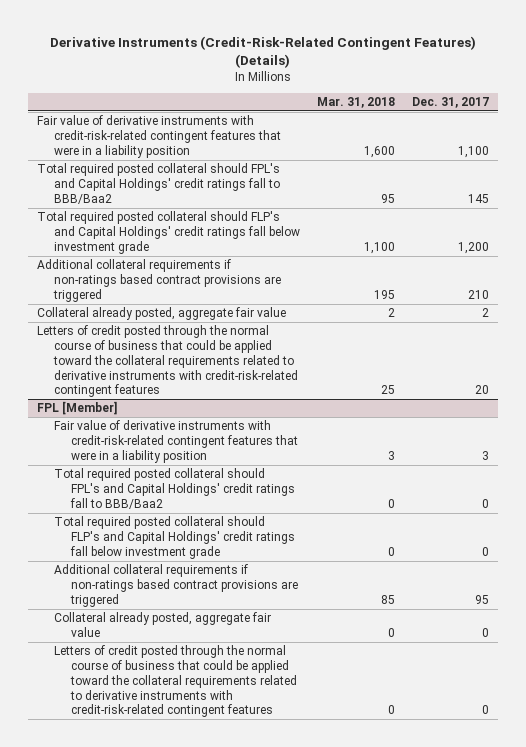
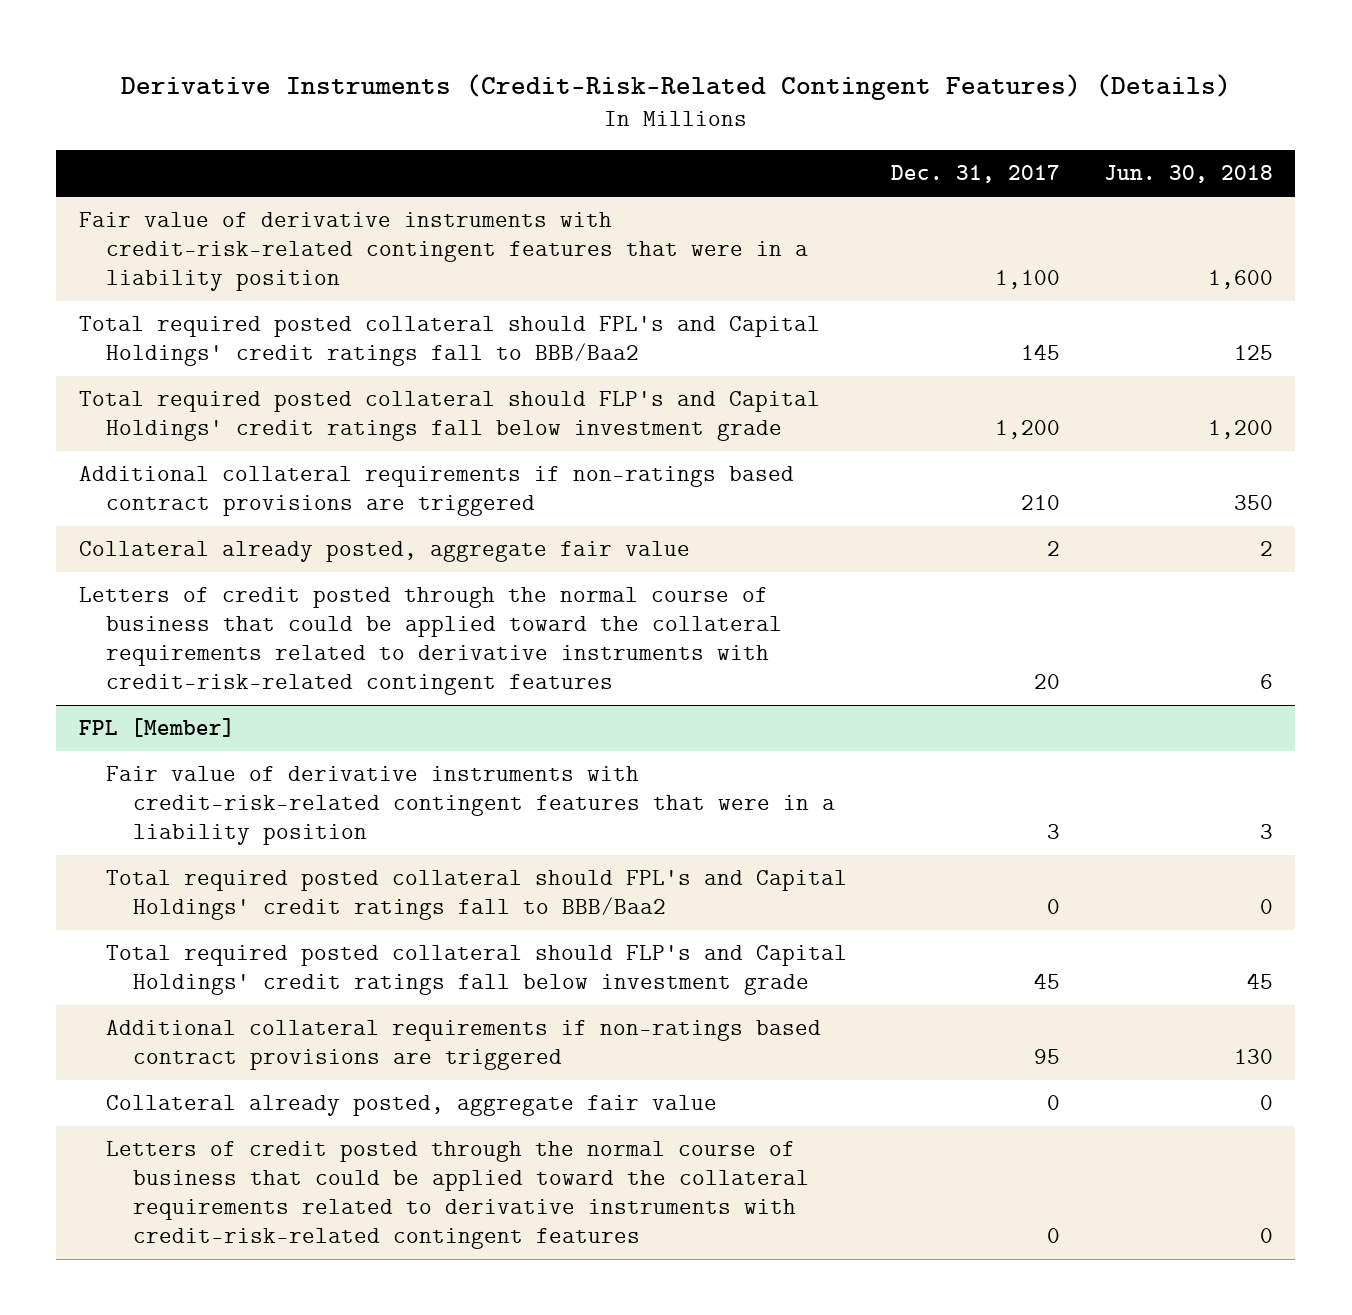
[317,96,396,108] Mar. 31, 2018 -> none
none -> [1104,165,1274,184] Jun. 30, 2018
[482,546,490,556] 0 -> [1033,973,1060,990] 45

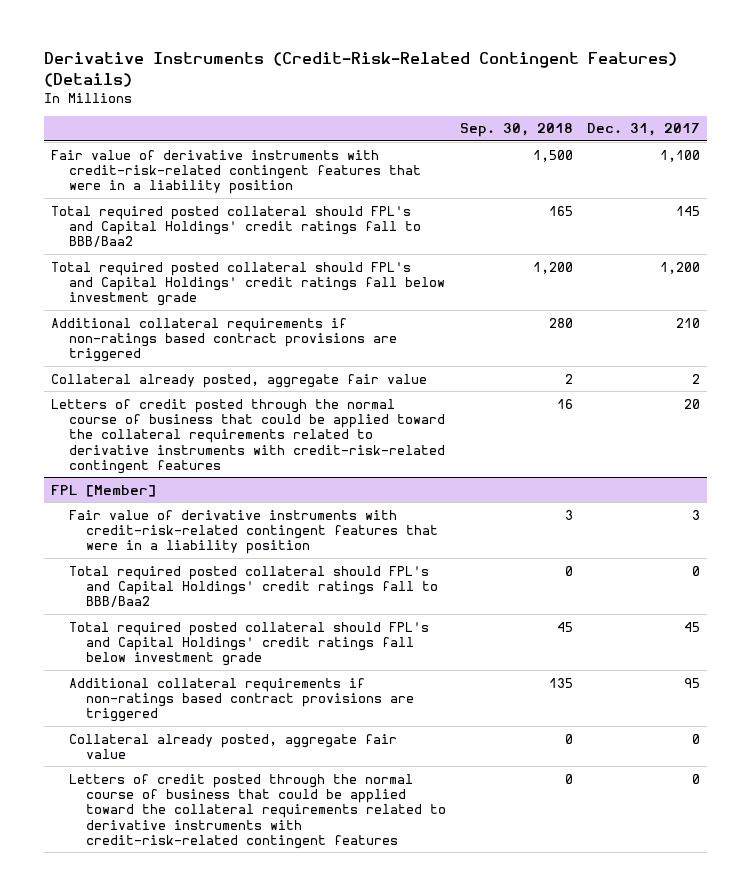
[1104,165,1274,184] Jun. 30, 2018 -> none
none -> [460,123,574,138] Sep. 30, 2018
[78,391,820,442] Total required posted collateral should FLP's and Capital Holdings' credit ratings fall below investment grade -> [50,261,445,307] Total required posted collateral should FPL's and Capital Holdings' credit ratings fall below investment grade
[105,945,847,996] Total required posted collateral should FLP's and Capital Holdings' credit ratings fall below investment grade -> [68,621,429,667] Total required posted collateral should FPL's and Capital Holdings' credit ratings fall below investment grade

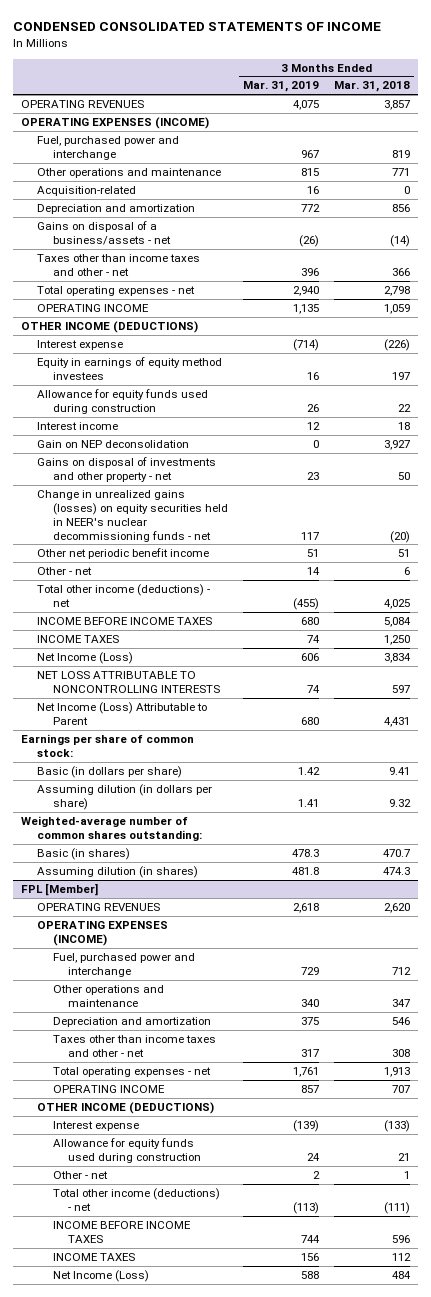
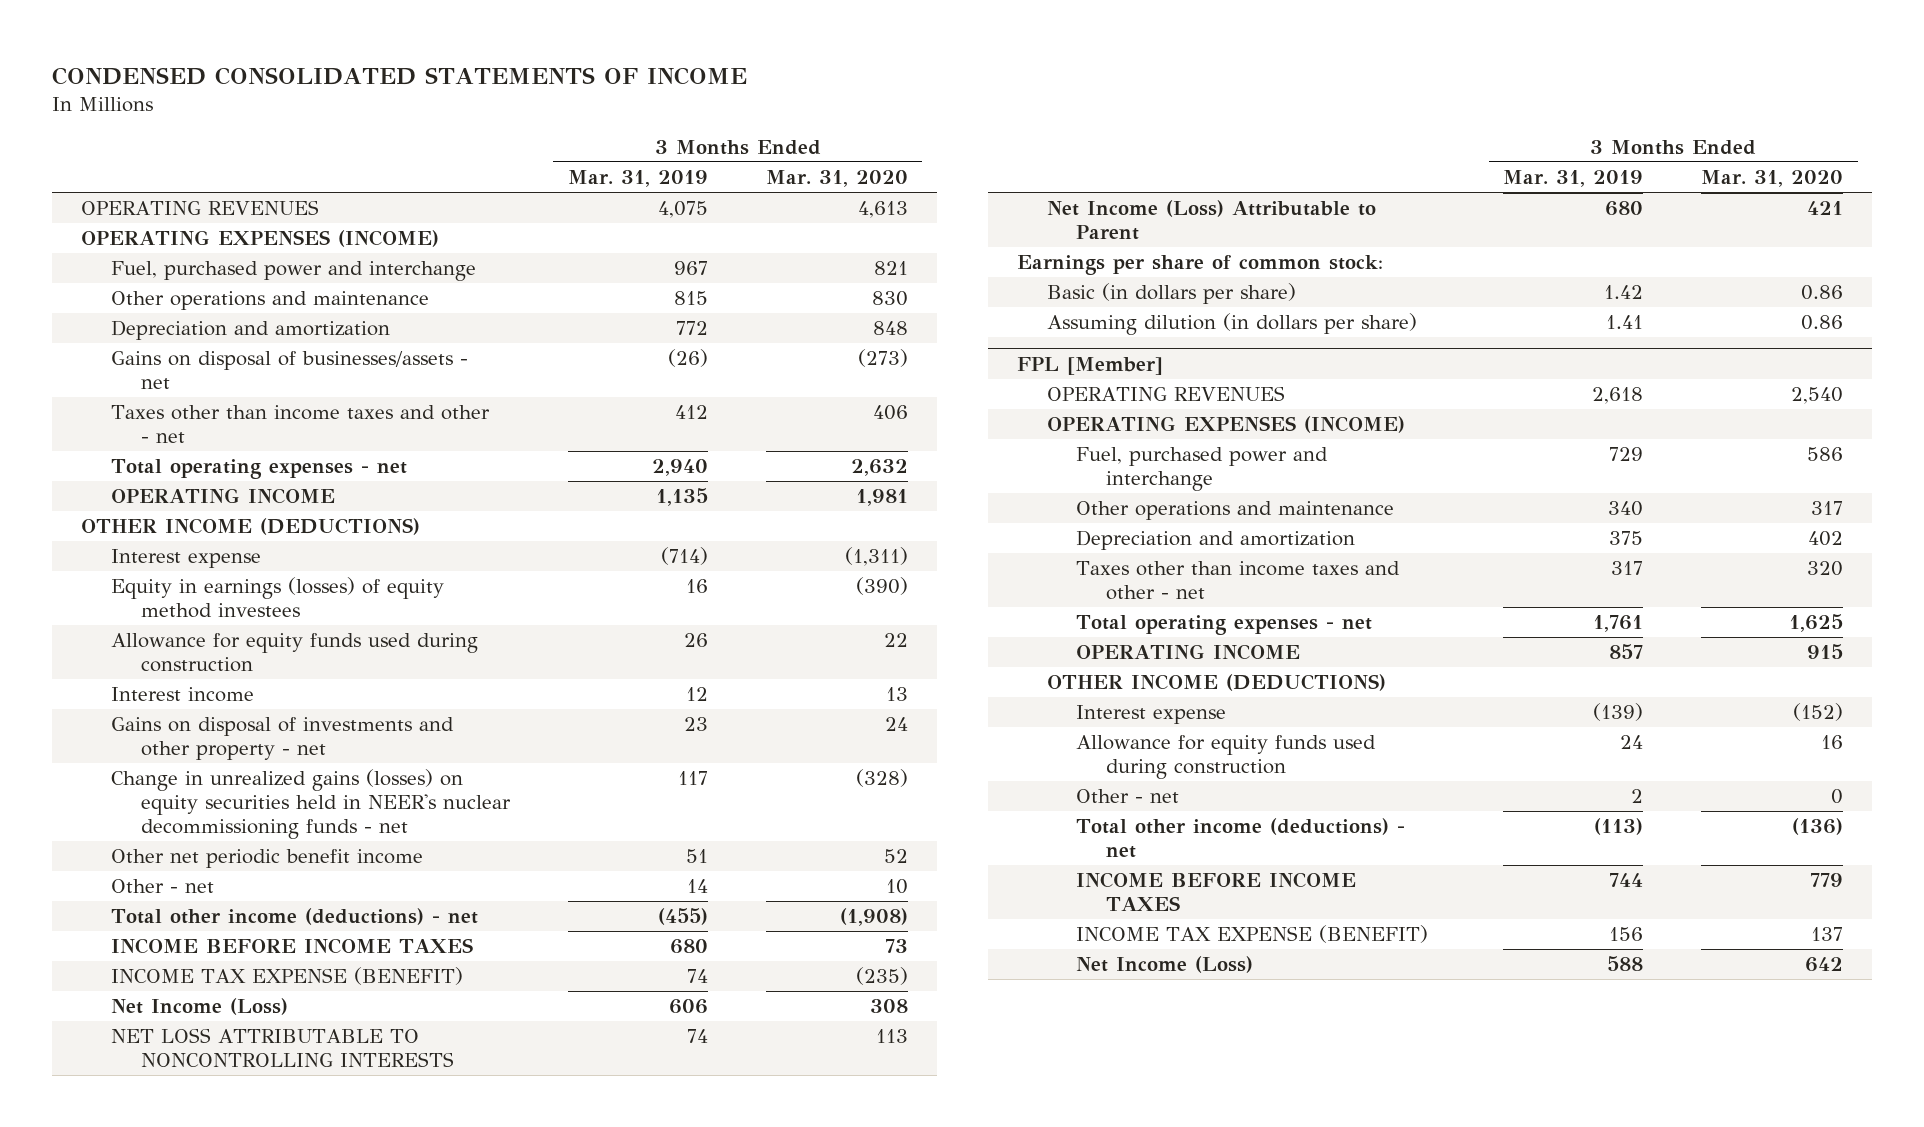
[334,81,411,93] Mar. 31, 2018 -> none
none -> [765,170,908,188] Mar. 31, 2020
[36,185,136,196] Acquisition-related -> none
[36,220,171,245] Gains on disposal of a business/assets - net -> [110,351,468,389] Gains on disposal of businesses/assets - net
[300,267,319,276] 396 -> [674,405,708,420] 412
[36,356,222,380] Equity in earnings of equity method investees -> [110,577,444,618] Equity in earnings (losses) of equity method investees
[36,439,189,448] Gain on NEP deconsolidation -> none
[36,634,119,643] INCOME TAXES -> [110,967,463,986] INCOME TAX EXPENSE (BENEFIT)
[20,815,202,841] Weighted-average number of common shares outstanding: -> none
[36,847,130,860] Basic (in shares) -> none
[36,865,198,878] Assuming dilution (in shares) -> none
[52,1252,135,1261] INCOME TAXES -> [1076,925,1429,944] INCOME TAX EXPENSE (BENEFIT)

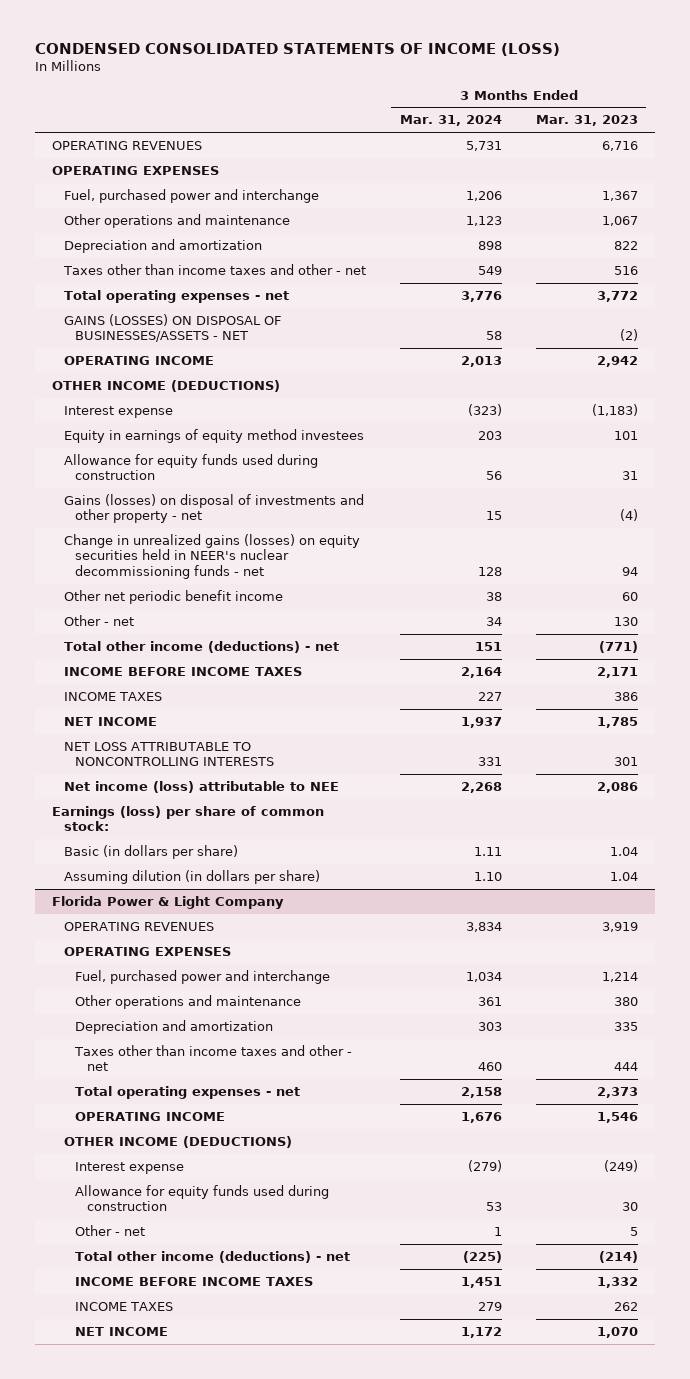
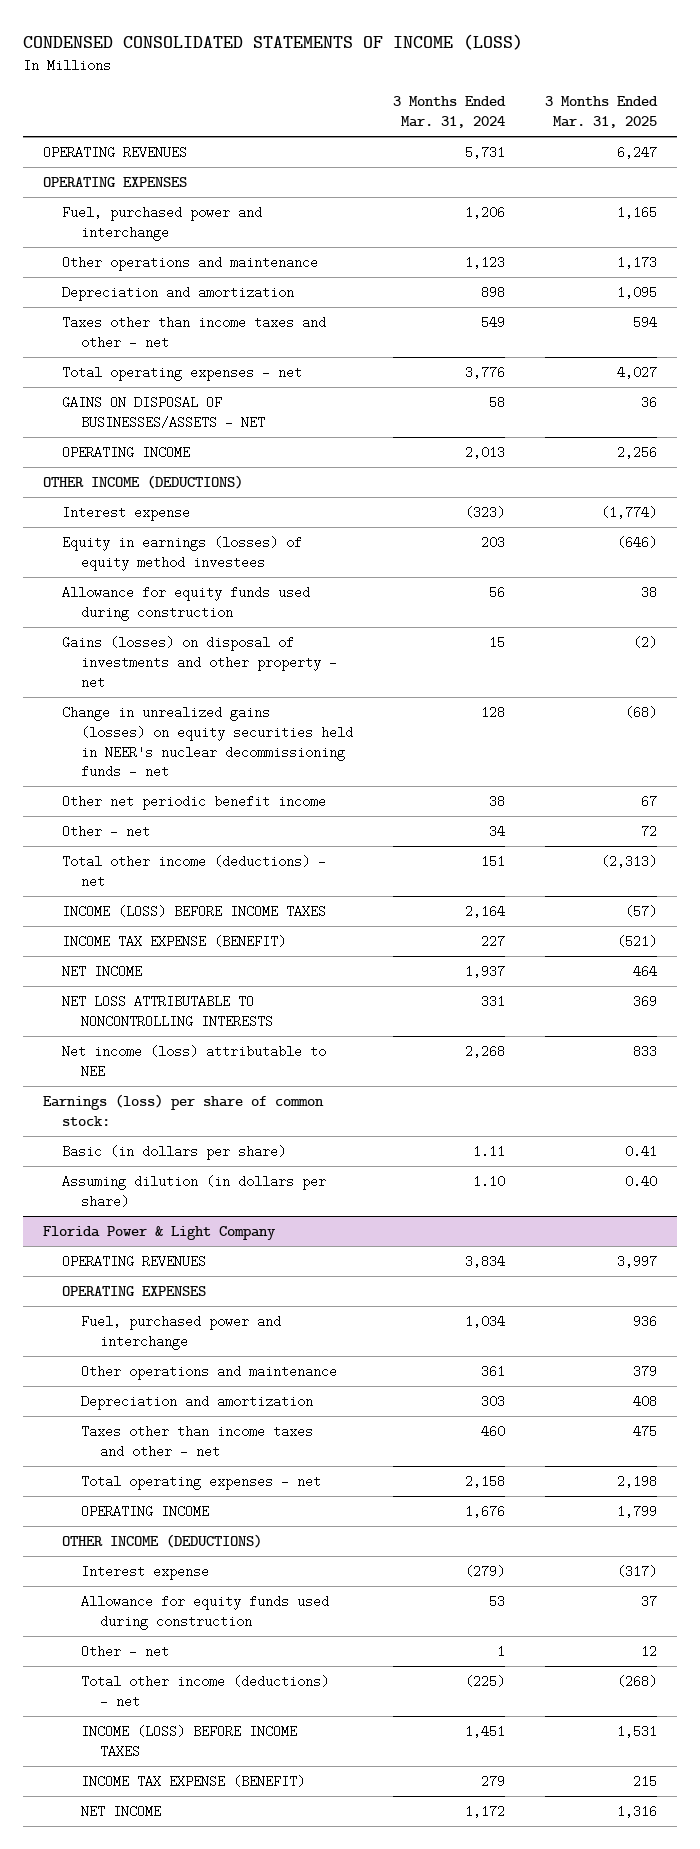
[535,115,638,127] Mar. 31, 2023 -> none
none -> [545,96,659,129] 3 Months Ended Mar. 31, 2025
[63,313,281,343] GAINS (LOSSES) ON DISPOSAL OF BUSINESSES/ASSETS - NET -> [62,395,266,429] GAINS ON DISPOSAL OF BUSINESSES/ASSETS - NET
[63,428,364,443] Equity in earnings of equity method investees -> [62,535,303,571] Equity in earnings (losses) of equity method investees
[63,666,302,676] INCOME BEFORE INCOME TAXES -> [62,904,327,918] INCOME (LOSS) BEFORE INCOME TAXES
[63,691,162,701] INCOME TAXES -> [62,934,287,948] INCOME TAX EXPENSE (BENEFIT)
[75,1276,314,1286] INCOME BEFORE INCOME TAXES -> [81,1724,298,1758] INCOME (LOSS) BEFORE INCOME TAXES
[75,1301,174,1311] INCOME TAXES -> [81,1774,306,1788] INCOME TAX EXPENSE (BENEFIT)

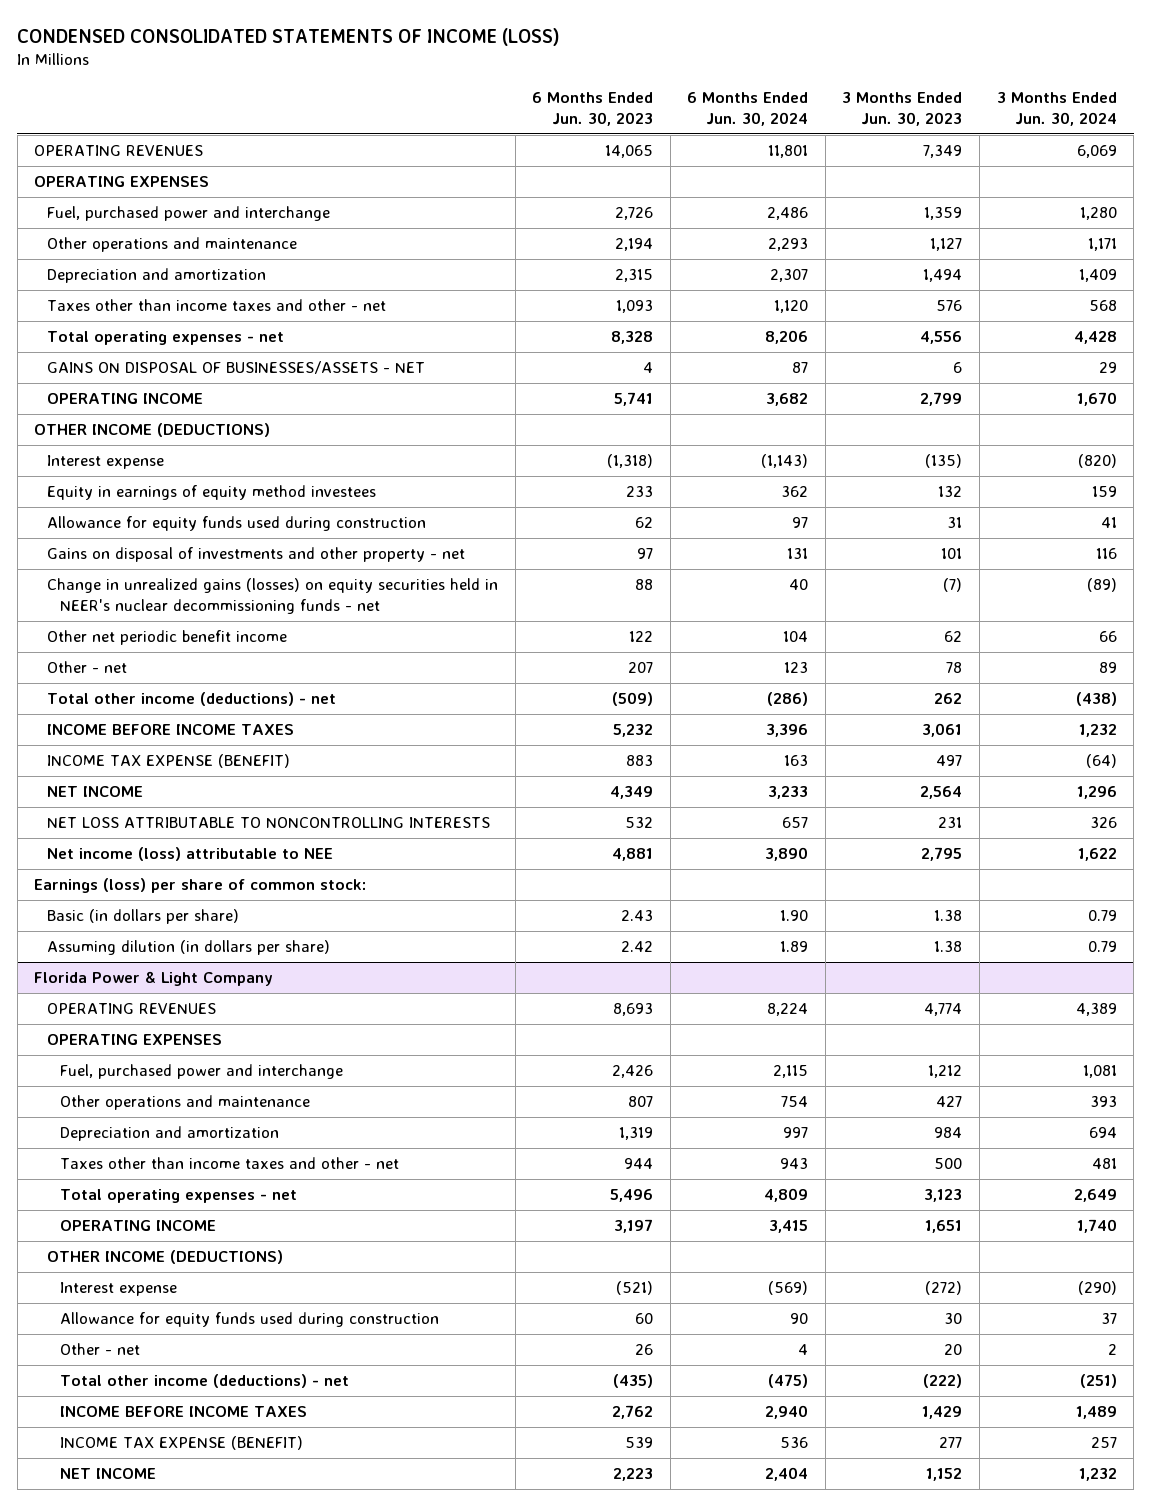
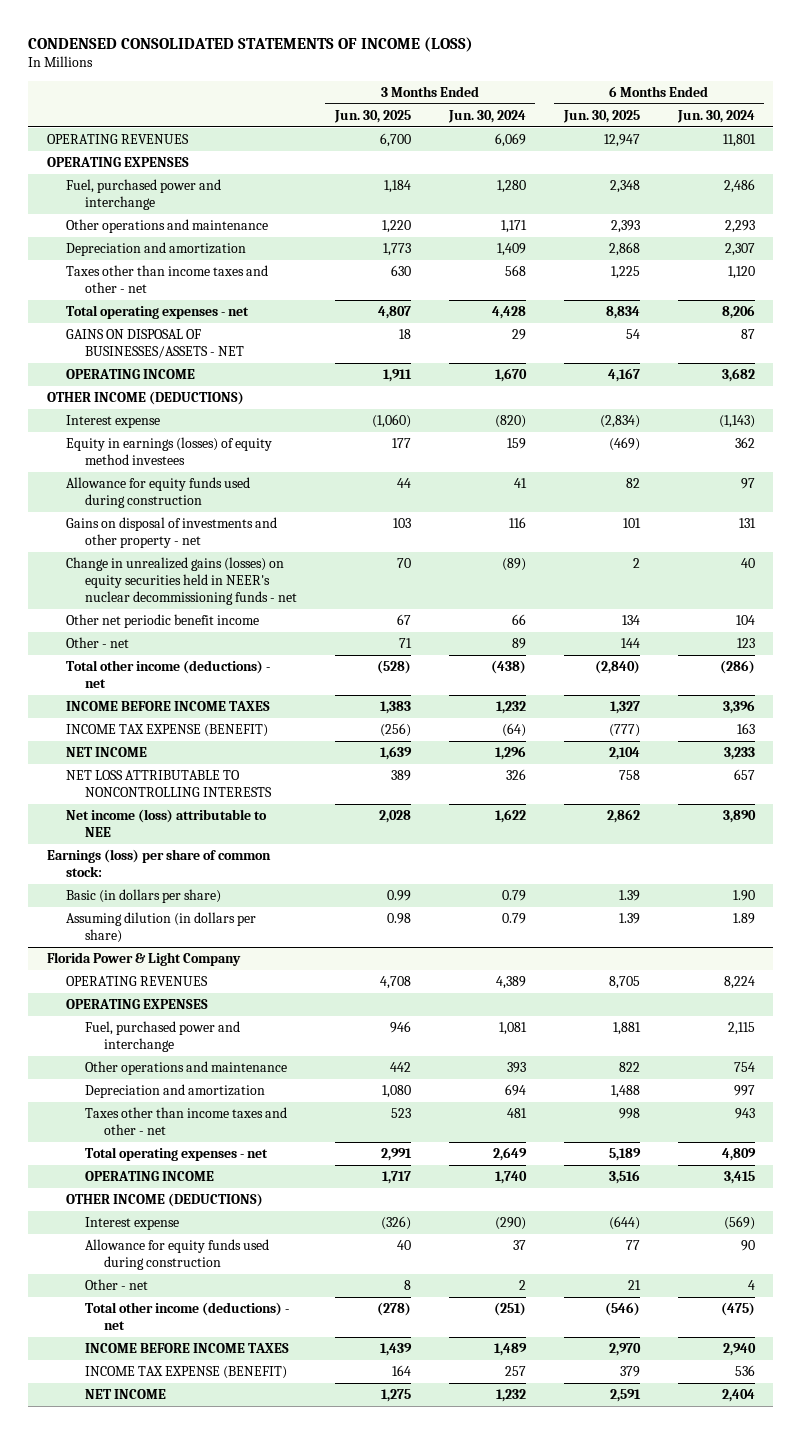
[532,91,654,127] 6 Months Ended Jun. 30, 2023 -> none
[842,91,963,127] 3 Months Ended Jun. 30, 2023 -> none
none -> [333,109,411,123] Jun. 30, 2025
none -> [562,109,640,123] Jun. 30, 2025
[47,485,377,501] Equity in earnings of equity method investees -> [65,436,272,465] Equity in earnings (losses) of equity method investees

